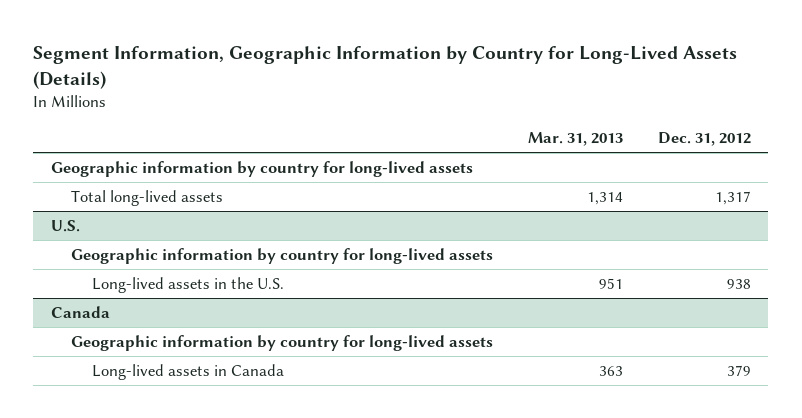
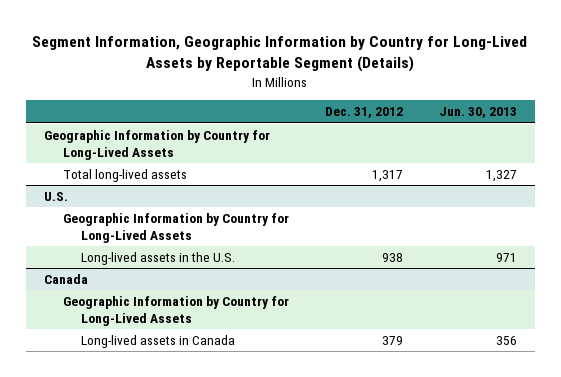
[33,46,738,89] Segment Information, Geographic Information by Country for Long-Lived Assets (Details) -> [32,36,528,73] Segment Information, Geographic Information by Country for Long-Lived Assets by Reportable Segment (Details)
[528,132,624,147] Mar. 31, 2013 -> none
none -> [438,107,517,119] Jun. 30, 2013
[50,160,473,177] Geographic information by country for long-lived assets -> [44,129,271,160] Geographic Information by Country for Long-Lived Assets
[71,247,494,264] Geographic information by country for long-lived assets -> [62,212,289,243] Geographic Information by Country for Long-Lived Assets
[71,334,494,351] Geographic information by country for long-lived assets -> [62,295,289,326] Geographic Information by Country for Long-Lived Assets

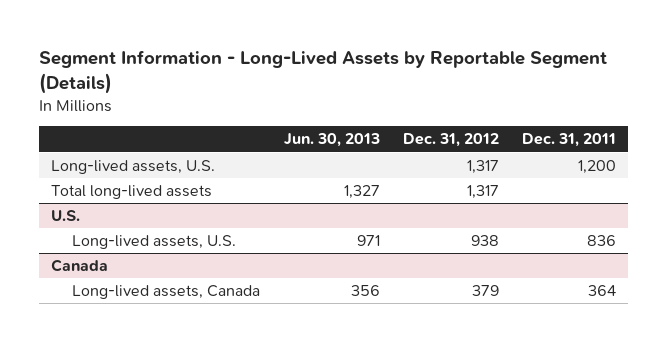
[32,36,528,73] Segment Information, Geographic Information by Country for Long-Lived Assets by Reportable Segment (Details) -> [39,50,608,94] Segment Information - Long-Lived Assets by Reportable Segment (Details)
none -> [522,133,617,148] Dec. 31, 2011
[44,129,271,160] Geographic Information by Country for Long-Lived Assets -> none
none -> [51,159,216,174] Long-lived assets, U.S.
[62,212,289,243] Geographic Information by Country for Long-Lived Assets -> none
[80,251,235,265] Long-lived assets in the U.S. -> [72,234,237,249] Long-lived assets, U.S.
[62,295,289,326] Geographic Information by Country for Long-Lived Assets -> none
[80,334,235,348] Long-lived assets in Canada -> [72,284,261,299] Long-lived assets, Canada

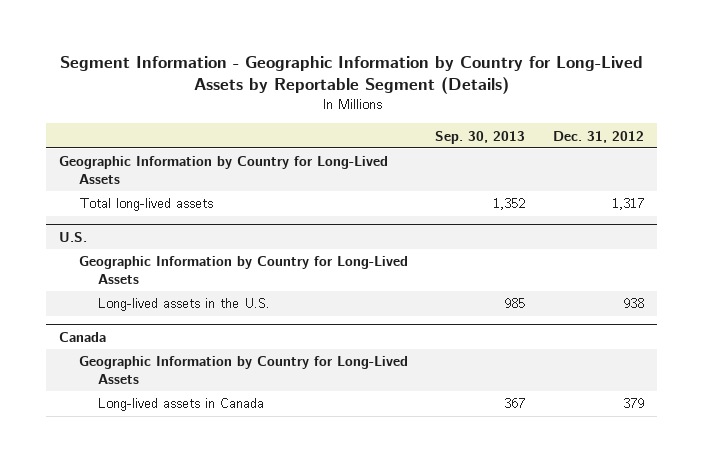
[39,50,608,94] Segment Information - Long-Lived Assets by Reportable Segment (Details) -> [59,55,643,94] Segment Information - Geographic Information by Country for Long-Lived Assets by Reportable Segment (Details)
[283,133,380,148] Jun. 30, 2013 -> none
[522,133,617,148] Dec. 31, 2011 -> none
none -> [435,130,526,144] Sep. 30, 2013
[51,159,216,174] Long-lived assets, U.S. -> none
none -> [59,156,389,184] Geographic Information by Country for Long-Lived Assets
none -> [78,256,408,284] Geographic Information by Country for Long-Lived Assets
[72,234,237,249] Long-lived assets, U.S. -> [98,298,271,312] Long-lived assets in the U.S.
none -> [78,356,408,384] Geographic Information by Country for Long-Lived Assets
[72,284,261,299] Long-lived assets, Canada -> [98,398,265,412] Long-lived assets in Canada

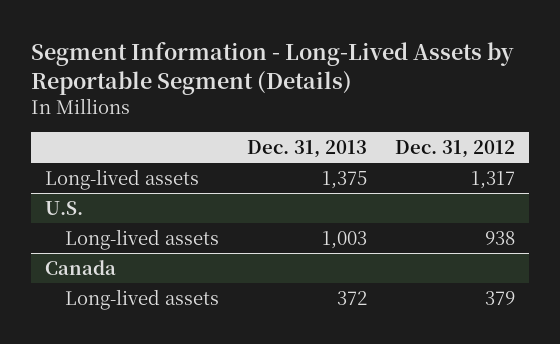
[59,55,643,94] Segment Information - Geographic Information by Country for Long-Lived Assets by Reportable Segment (Details) -> [30,41,514,95] Segment Information - Long-Lived Assets by Reportable Segment (Details)
[435,130,526,144] Sep. 30, 2013 -> none
none -> [247,140,368,159] Dec. 31, 2013
[59,156,389,184] Geographic Information by Country for Long-Lived Assets -> none
[78,198,213,212] Total long-lived assets -> [44,168,199,190] Long-lived assets
[78,256,408,284] Geographic Information by Country for Long-Lived Assets -> none
[98,298,271,312] Long-lived assets in the U.S. -> [65,228,220,250] Long-lived assets
[78,356,408,384] Geographic Information by Country for Long-Lived Assets -> none
[98,398,265,412] Long-lived assets in Canada -> [65,288,220,310] Long-lived assets

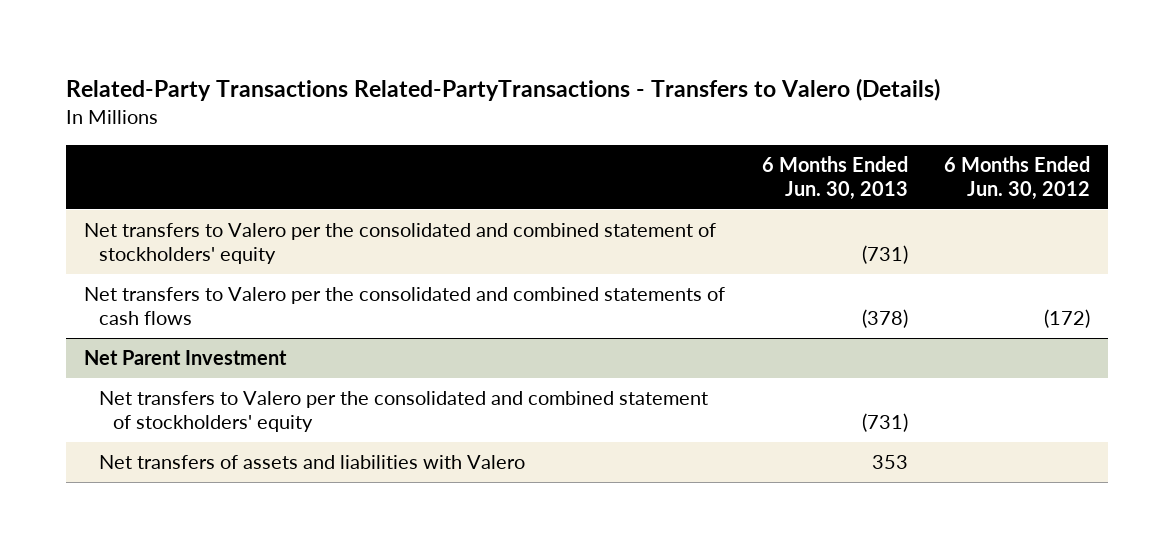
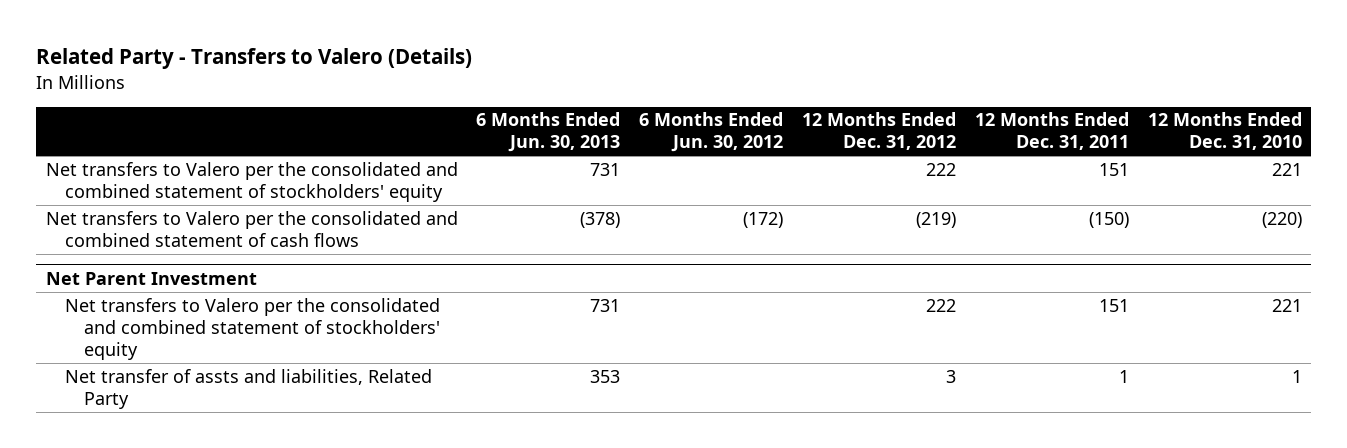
[65,78,940,102] Related-Party Transactions Related-PartyTransactions - Transfers to Valero (Details) -> [36,48,473,70] Related Party - Transfers to Valero (Details)
none -> [802,112,957,151] 12 Months Ended Dec. 31, 2012
none -> [974,112,1129,151] 12 Months Ended Dec. 31, 2011
none -> [1147,112,1302,151] 12 Months Ended Dec. 31, 2010
[861,245,908,265] (731) -> [590,162,621,176] 731
[84,287,726,326] Net transfers to Valero per the consolidated and combined statements of cash flows -> [45,210,458,247] Net transfers to Valero per the consolidated and combined statement of cash flows
[861,413,908,433] (731) -> [590,298,621,312] 731
[98,455,525,470] Net transfers of assets and liabilities with Valero -> [64,368,432,409] Net transfer of assts and liabilities, Related Party

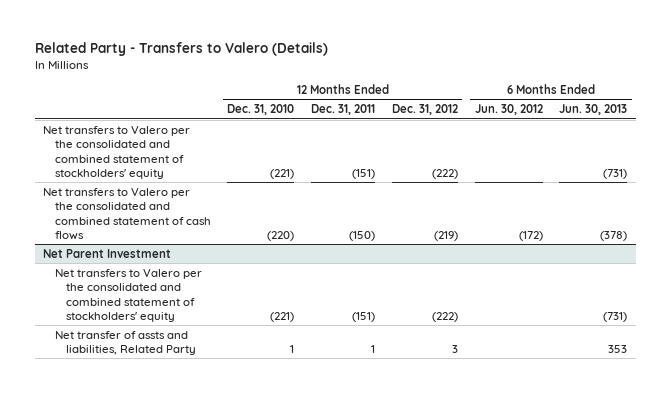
[590,162,621,176] 731 -> [603,169,628,180] (731)
[926,162,957,176] 222 -> [431,169,458,180] (222)
[1098,162,1129,176] 151 -> [352,169,376,180] (151)
[1271,162,1302,176] 221 -> [270,169,295,180] (221)
[590,298,621,312] 731 -> [603,312,628,323] (731)
[926,298,957,312] 222 -> [431,312,458,323] (222)
[1098,298,1129,312] 151 -> [352,312,376,323] (151)
[1271,298,1302,312] 221 -> [270,312,295,323] (221)

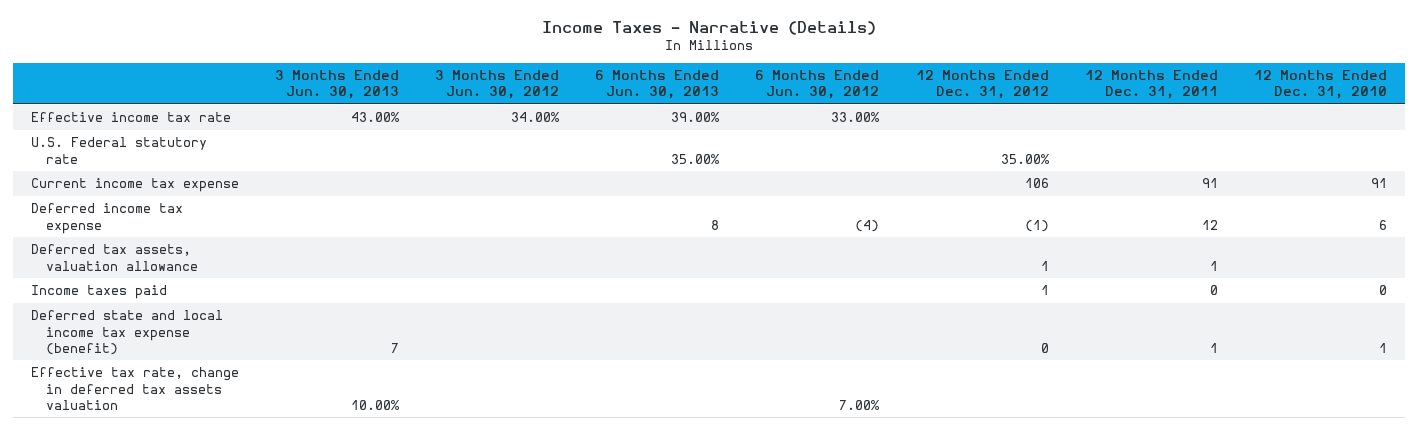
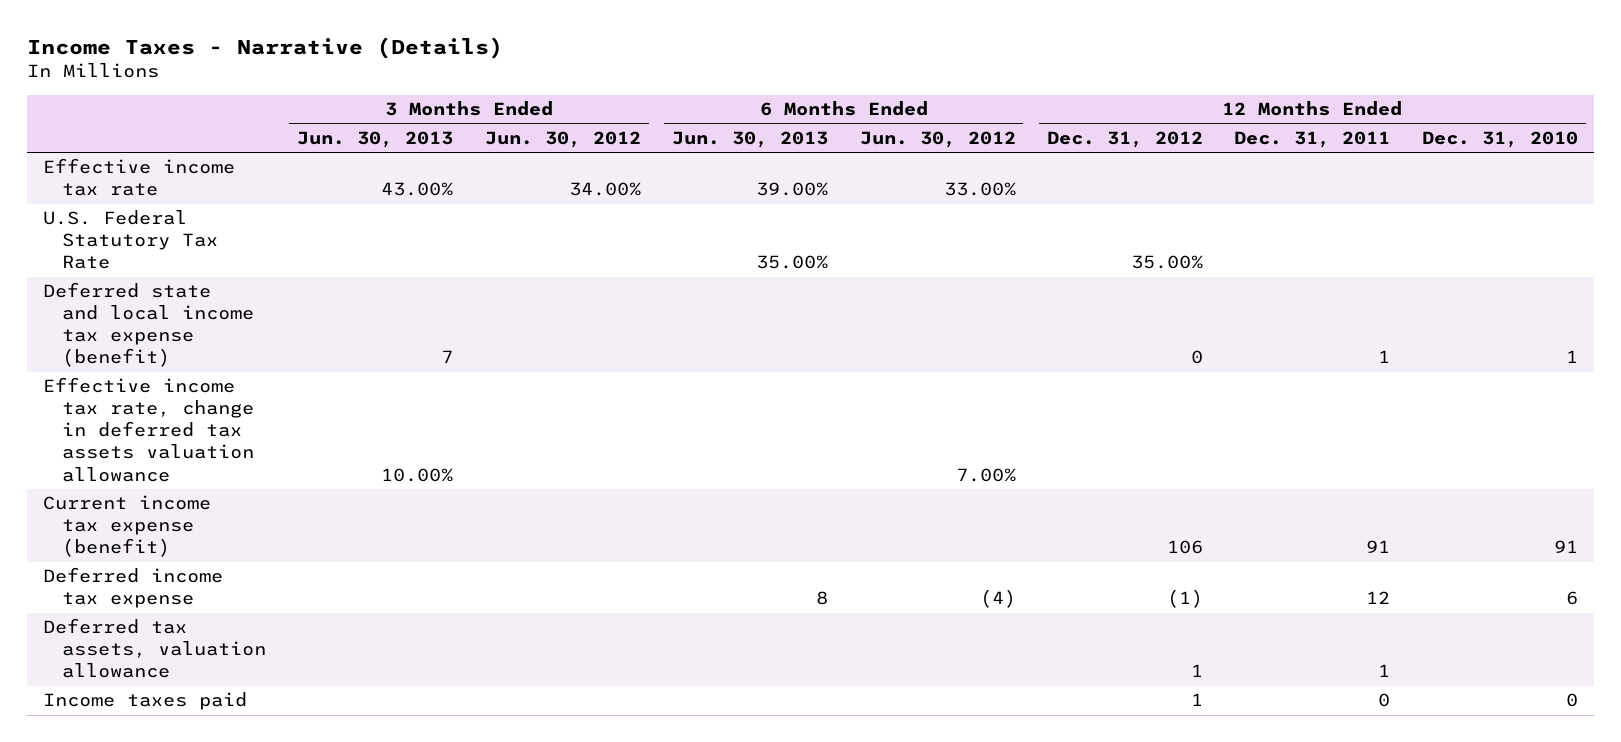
[30,137,207,164] U.S. Federal statutory rate -> [42,210,218,270] U.S. Federal Statutory Tax Rate
[30,310,223,355] Deferred state and local income tax expense (benefit) -> [42,282,254,368] Deferred state and local income tax expense (benefit)
none -> [42,377,254,482] Effective income tax rate, change in deferred tax assets valuation allowance
[30,178,239,193] Current income tax expense -> [42,495,211,558] Current income tax expense (benefit)
[30,367,239,410] Effective tax rate, change in deferred tax assets valuation -> none

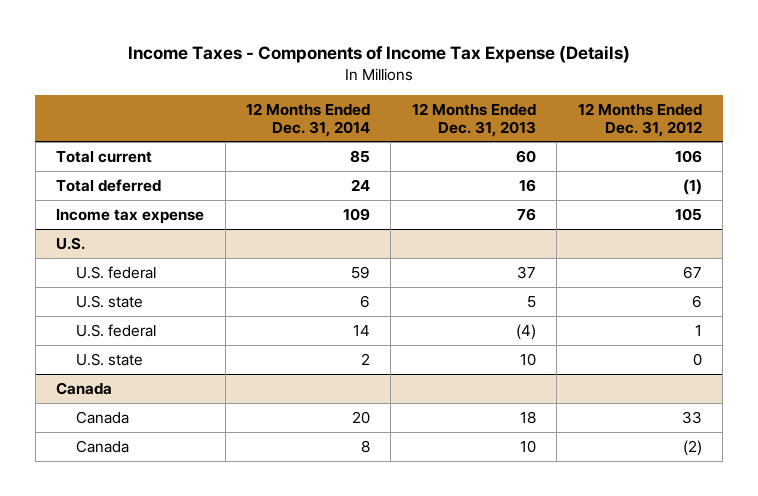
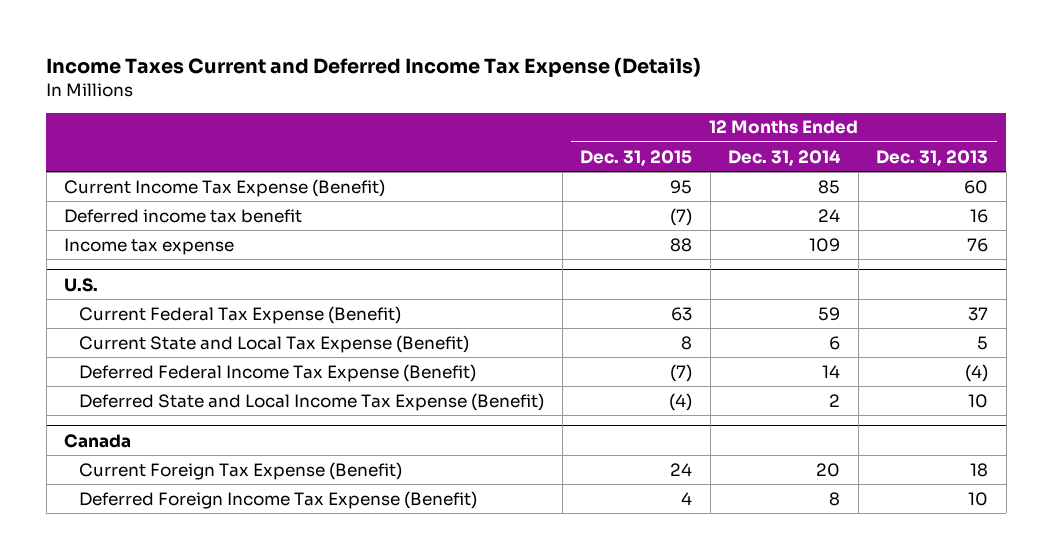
[127,45,630,64] Income Taxes - Components of Income Tax Expense (Details) -> [46,56,702,77] Income Taxes Current and Deferred Income Tax Expense (Details)
[577,102,702,137] 12 Months Ended Dec. 31, 2012 -> none
none -> [580,149,693,166] Dec. 31, 2015
[56,150,153,163] Total current -> [64,178,386,197] Current Income Tax Expense (Benefit)
[56,178,162,192] Total deferred -> [64,208,303,223] Deferred income tax benefit
[76,265,157,279] U.S. federal -> [79,305,402,324] Current Federal Tax Expense (Benefit)
[76,294,144,308] U.S. state -> [79,334,470,353] Current State and Local Tax Expense (Benefit)
[76,323,157,337] U.S. federal -> [79,363,477,382] Deferred Federal Income Tax Expense (Benefit)
[76,352,144,366] U.S. state -> [79,392,545,411] Deferred State and Local Income Tax Expense (Benefit)
[76,410,130,424] Canada -> [79,461,403,480] Current Foreign Tax Expense (Benefit)
[76,439,130,453] Canada -> [79,490,478,509] Deferred Foreign Income Tax Expense (Benefit)

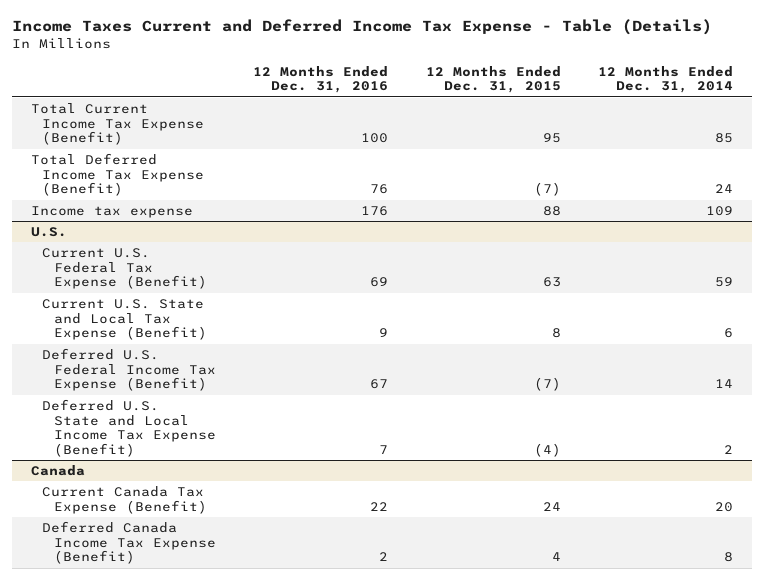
[46,56,702,77] Income Taxes Current and Deferred Income Tax Expense (Details) -> [11,19,712,36] Income Taxes Current and Deferred Income Tax Expense - Table (Details)
[876,149,989,166] Dec. 31, 2013 -> none
none -> [253,65,389,94] 12 Months Ended Dec. 31, 2016
[64,178,386,197] Current Income Tax Expense (Benefit) -> [30,102,205,146] Total Current Income Tax Expense (Benefit)
[64,208,303,223] Deferred income tax benefit -> [30,152,205,197] Total Deferred Income Tax Expense (Benefit)
[79,305,402,324] Current Federal Tax Expense (Benefit) -> [42,247,207,290] Current U.S. Federal Tax Expense (Benefit)
[79,334,470,353] Current State and Local Tax Expense (Benefit) -> [42,298,207,341] Current U.S. State and Local Tax Expense (Benefit)
[79,363,477,382] Deferred Federal Income Tax Expense (Benefit) -> [42,347,216,392] Deferred U.S. Federal Income Tax Expense (Benefit)
[79,392,545,411] Deferred State and Local Income Tax Expense (Benefit) -> [42,398,216,458] Deferred U.S. State and Local Income Tax Expense (Benefit)
[79,461,403,480] Current Foreign Tax Expense (Benefit) -> [42,485,207,514] Current Canada Tax Expense (Benefit)
[79,490,478,509] Deferred Foreign Income Tax Expense (Benefit) -> [42,520,216,565] Deferred Canada Income Tax Expense (Benefit)

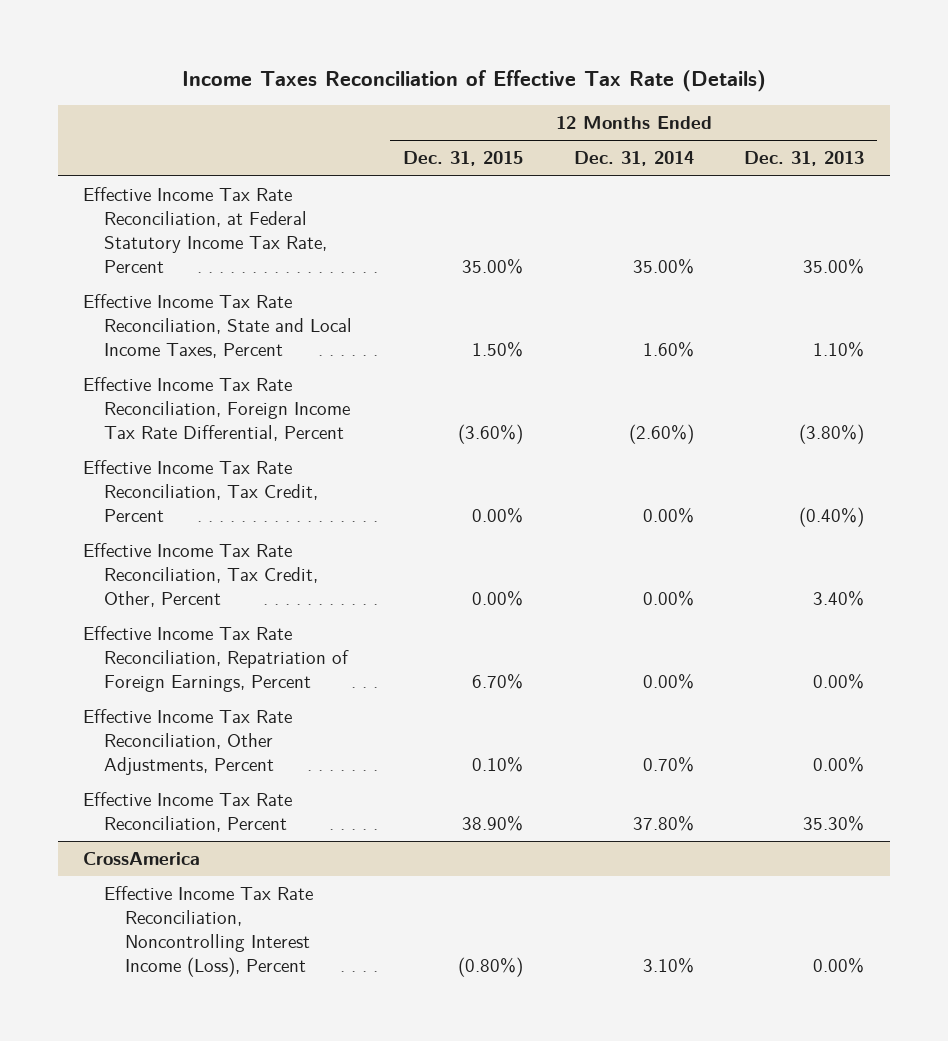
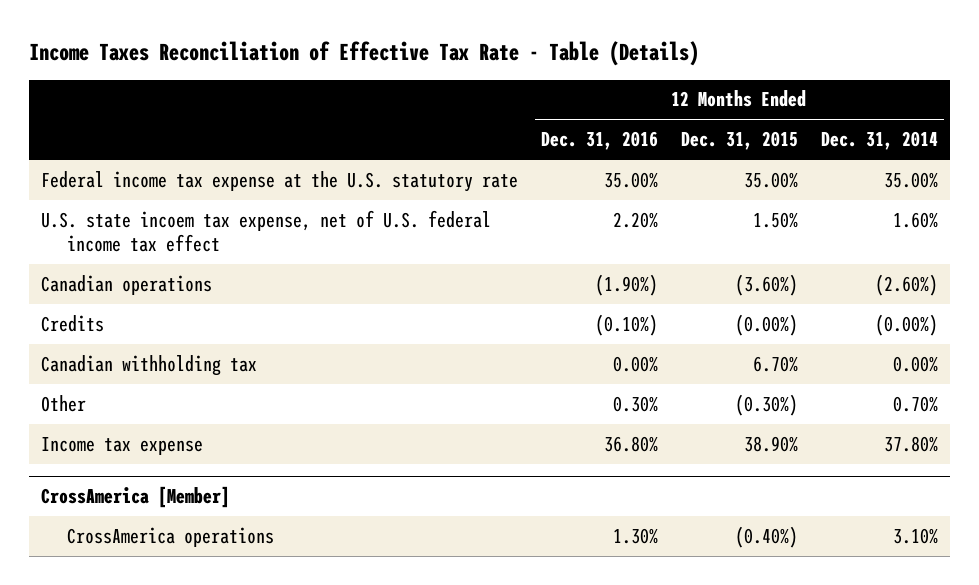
[181,70,766,93] Income Taxes Reconciliation of Effective Tax Rate (Details) -> [29,40,700,66] Income Taxes Reconciliation of Effective Tax Rate - Table (Details)
[744,151,865,167] Dec. 31, 2013 -> none
none -> [540,131,658,151] Dec. 31, 2016
[83,460,319,522] Effective Income Tax Rate Reconciliation, Tax Credit, Percent -> none
[83,543,319,607] Effective Income Tax Rate Reconciliation, Tax Credit, Other, Percent -> none
[83,709,293,775] Effective Income Tax Rate Reconciliation, Other Adjustments, Percent -> none
[104,886,314,977] Effective Income Tax Rate Reconciliation, Noncontrolling Interest Income (Loss), Percent -> none
[83,187,328,273] Effective Income Tax Rate Reconciliation, at Federal Statutory Income Tax Rate, Percent -> [40,170,518,192] Federal income tax expense at the U.S. statutory rate
[83,294,353,358] Effective Income Tax Rate Reconciliation, State and Local Income Taxes, Percent -> [40,209,491,253] U.S. state incoem tax expense, net of U.S. federal income tax effect
[83,377,351,441] Effective Income Tax Rate Reconciliation, Foreign Income Tax Rate Differential, Percent -> [40,274,212,295] Canadian operations
none -> [40,314,104,332] Credits
[83,626,350,692] Effective Income Tax Rate Reconciliation, Repatriation of Foreign Earnings, Percent -> [40,354,257,376] Canadian withholding tax
none -> [40,394,86,412] Other
[83,792,293,832] Effective Income Tax Rate Reconciliation, Percent -> [40,436,203,455] Income tax expense
[83,852,201,866] CrossAmerica -> [40,485,230,508] CrossAmerica [Member]
none -> [66,526,274,547] CrossAmerica operations

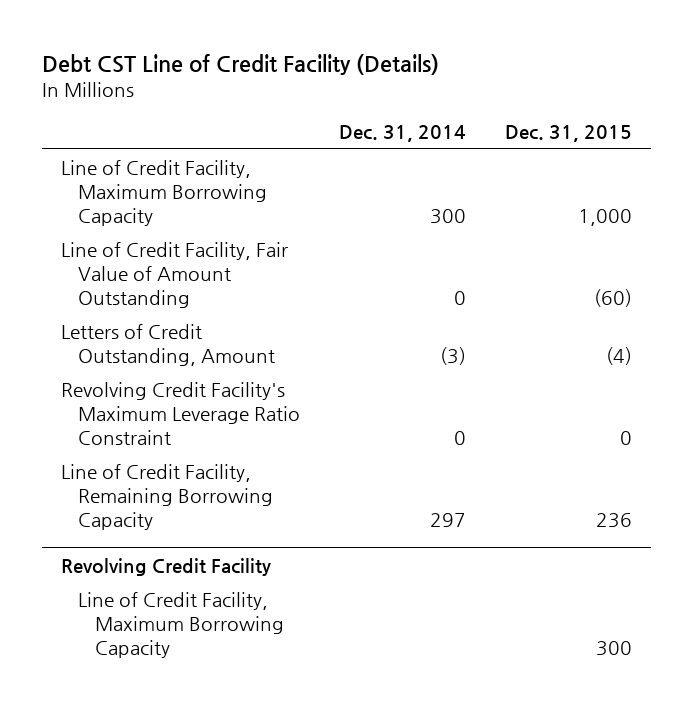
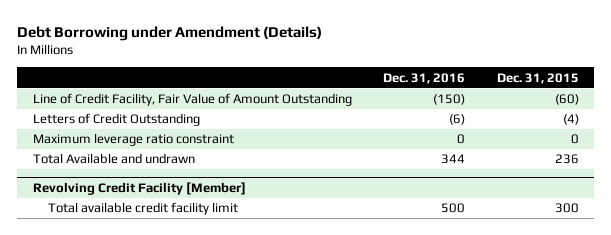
[41,53,439,75] Debt CST Line of Credit Facility (Details) -> [16,25,322,41] Debt Borrowing under Amendment (Details)
[338,125,466,143] Dec. 31, 2014 -> none
none -> [383,72,466,84] Dec. 31, 2016
[61,159,267,226] Line of Credit Facility, Maximum Borrowing Capacity -> none
[61,323,275,366] Letters of Credit Outstanding, Amount -> [32,113,200,127] Letters of Credit Outstanding
[61,381,300,445] Revolving Credit Facility's Maximum Leverage Ratio Constraint -> [32,133,234,147] Maximum leverage ratio constraint
[61,463,273,530] Line of Credit Facility, Remaining Borrowing Capacity -> [32,153,195,165] Total Available and undrawn
[61,557,272,576] Revolving Credit Facility -> [32,181,246,195] Revolving Credit Facility [Member]
[77,591,284,658] Line of Credit Facility, Maximum Borrowing Capacity -> [48,202,239,216] Total available credit facility limit

